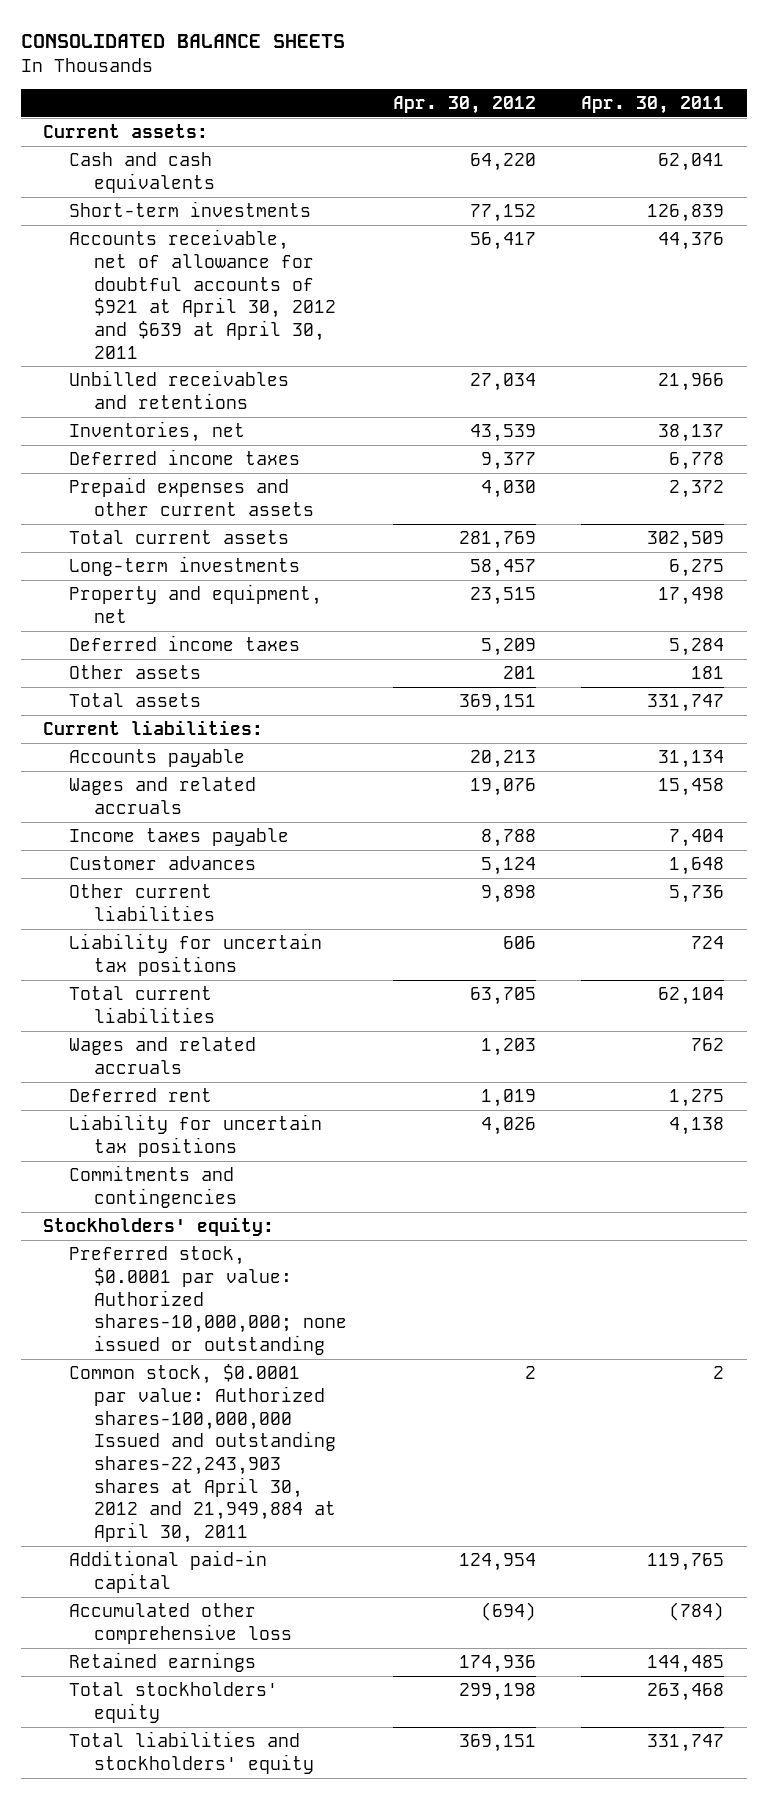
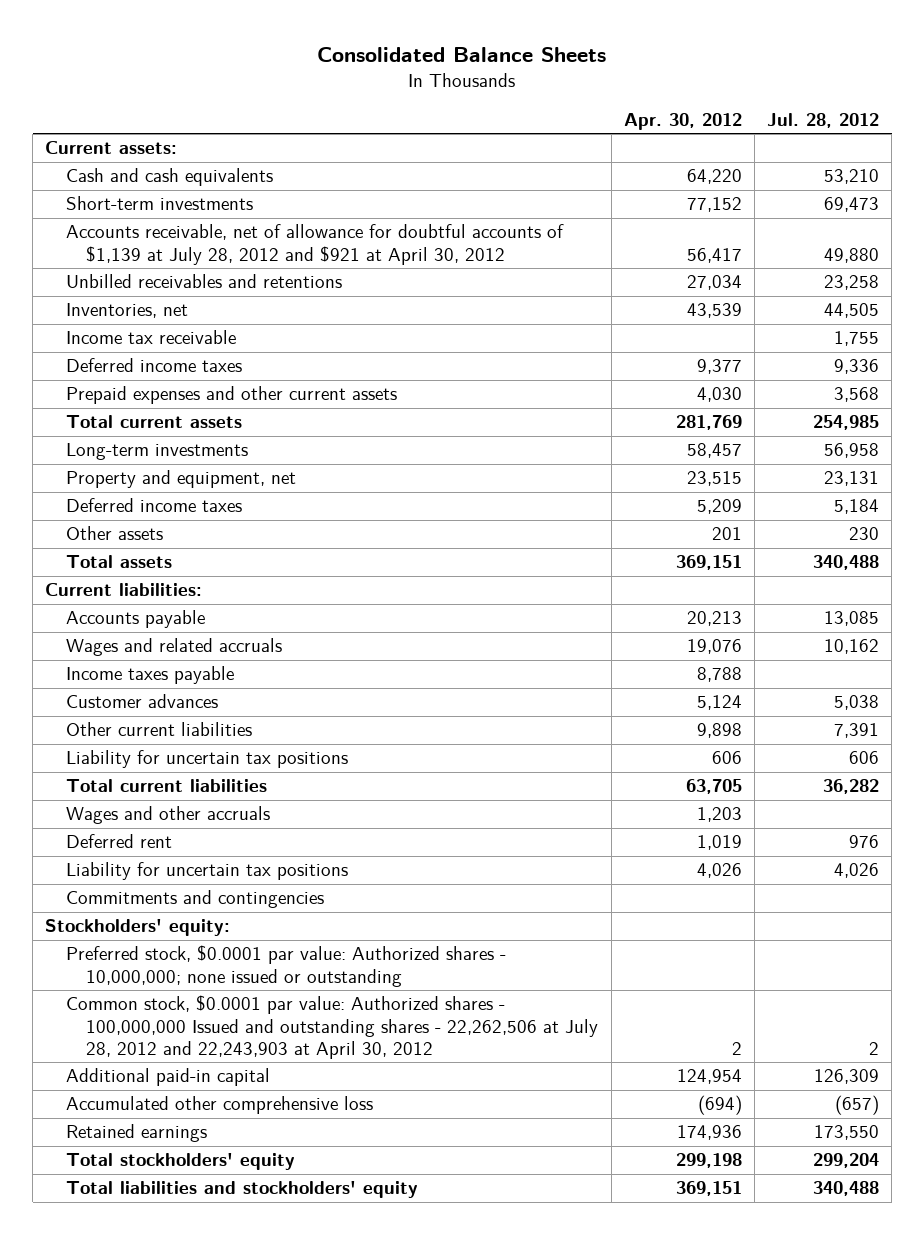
[20,33,345,48] CONSOLIDATED BALANCE SHEETS -> [317,46,607,62] Consolidated Balance Sheets
[581,96,725,115] Apr. 30, 2011 -> none
none -> [766,112,879,128] Jul. 28, 2012
[68,229,337,359] Accounts receivable, net of allowance for doubtful accounts of $921 at April 30, 2012 and $639 at April 30, 2011 -> [65,224,564,265] Accounts receivable, net of allowance for doubtful accounts of $1,139 at July 28, 2012 and $921 at April 30, 2012
none -> [65,330,236,345] Income tax receivable
[68,1037,256,1074] Wages and related accruals -> [65,806,270,825] Wages and other accruals
[68,1246,348,1355] Preferred stock, $0.0001 par value: Authorized shares-10,000,000; none issued or outstanding -> [65,945,506,987] Preferred stock, $0.0001 par value: Authorized shares - 10,000,000; none issued or outstanding
[68,1364,337,1544] Common stock, $0.0001 par value: Authorized shares-100,000,000 Issued and outstanding shares-22,243,903 shares at April 30, 2012 and 21,949,884 at April 30, 2011 -> [65,995,599,1059] Common stock, $0.0001 par value: Authorized shares - 100,000,000 Issued and outstanding shares - 22,262,506 at July 28, 2012 and 22,243,903 at April 30, 2012

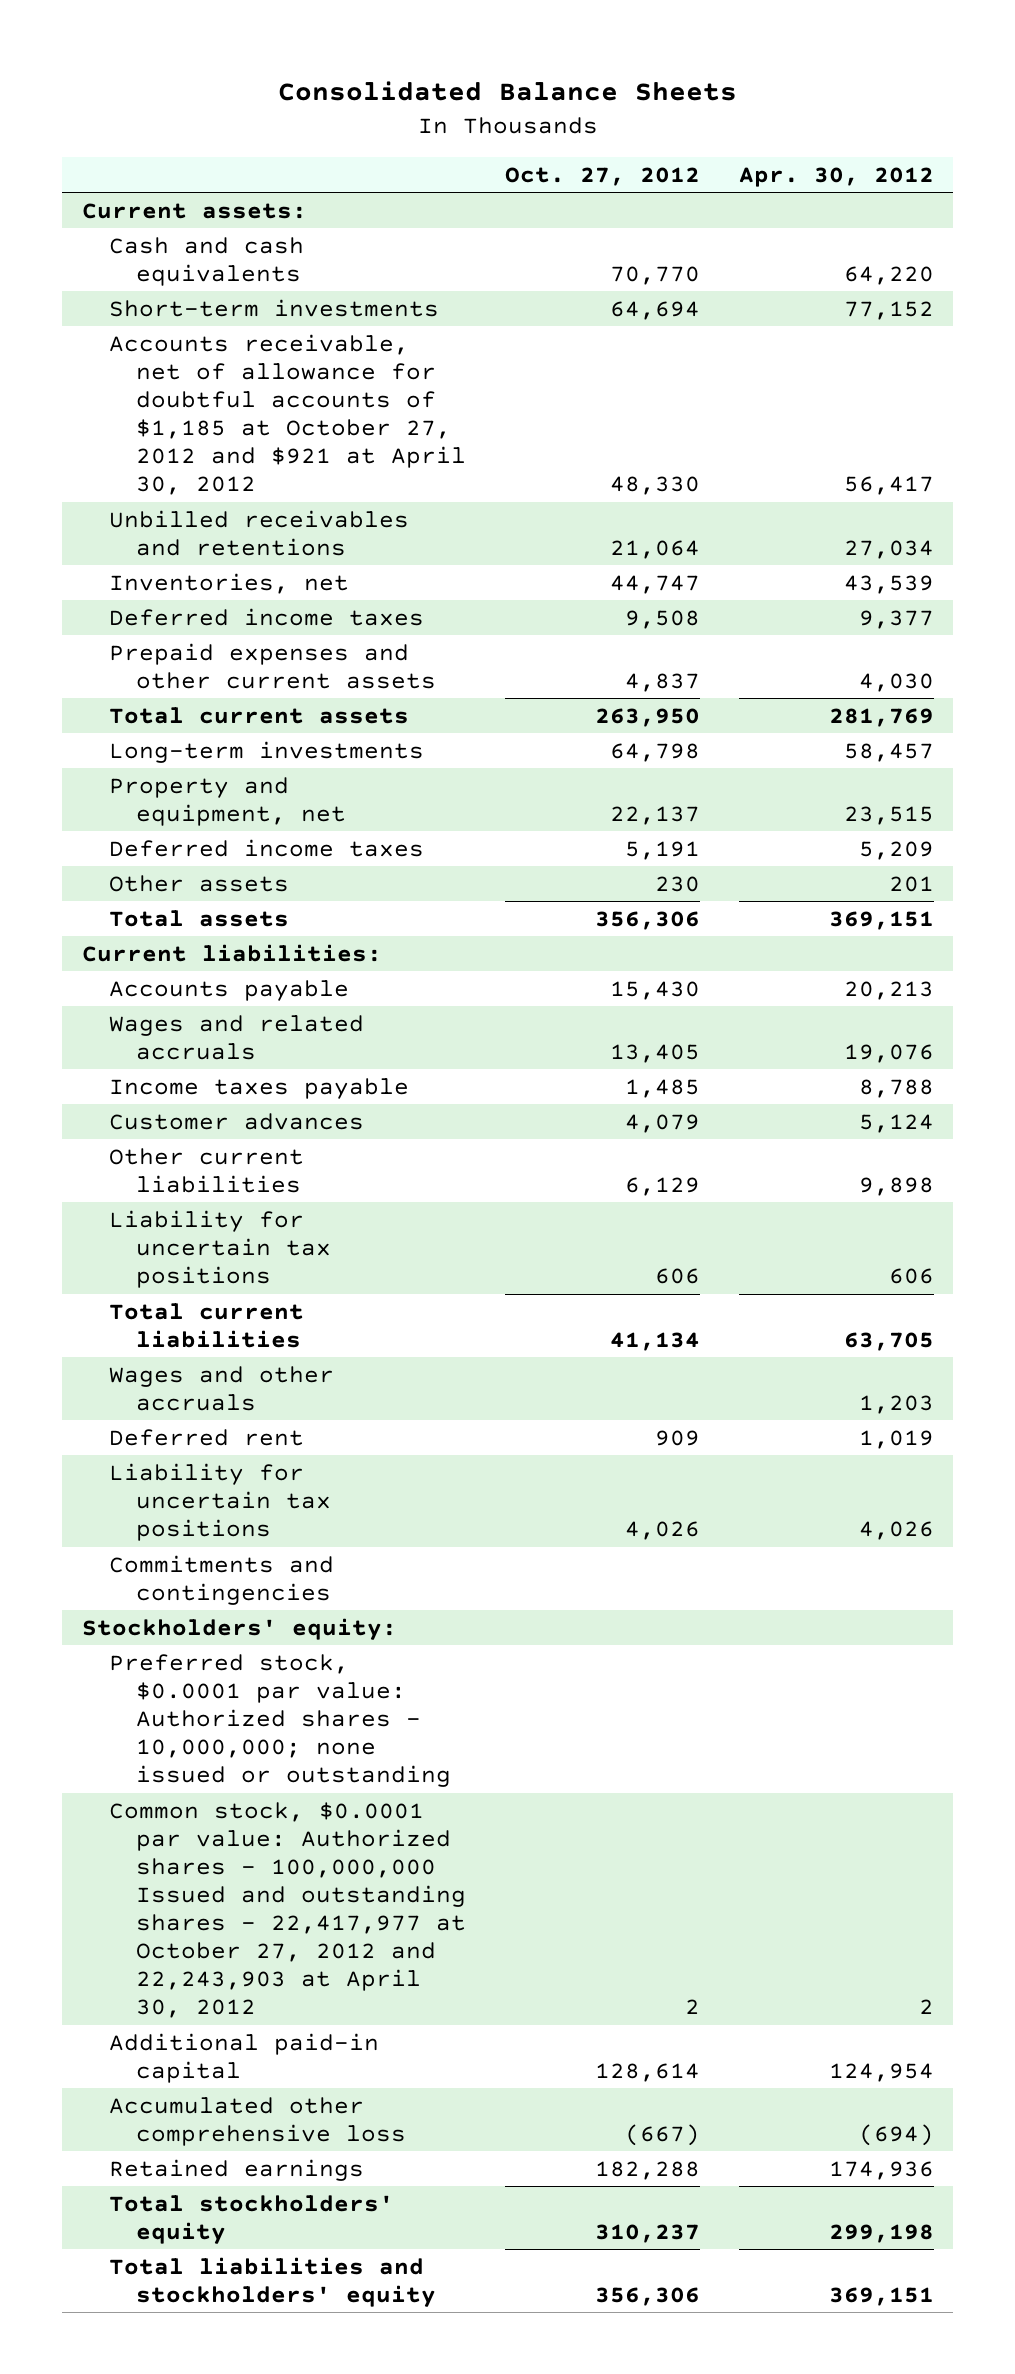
[766,112,879,128] Jul. 28, 2012 -> none
none -> [504,166,700,186] Oct. 27, 2012
[65,224,564,265] Accounts receivable, net of allowance for doubtful accounts of $1,139 at July 28, 2012 and $921 at April 30, 2012 -> [108,333,466,496] Accounts receivable, net of allowance for doubtful accounts of $1,185 at October 27, 2012 and $921 at April 30, 2012
[65,330,236,345] Income tax receivable -> none
[65,995,599,1059] Common stock, $0.0001 par value: Authorized shares - 100,000,000 Issued and outstanding shares - 22,262,506 at July 28, 2012 and 22,243,903 at April 30, 2012 -> [108,1801,466,2019] Common stock, $0.0001 par value: Authorized shares - 100,000,000 Issued and outstanding shares - 22,417,977 at October 27, 2012 and 22,243,903 at April 30, 2012

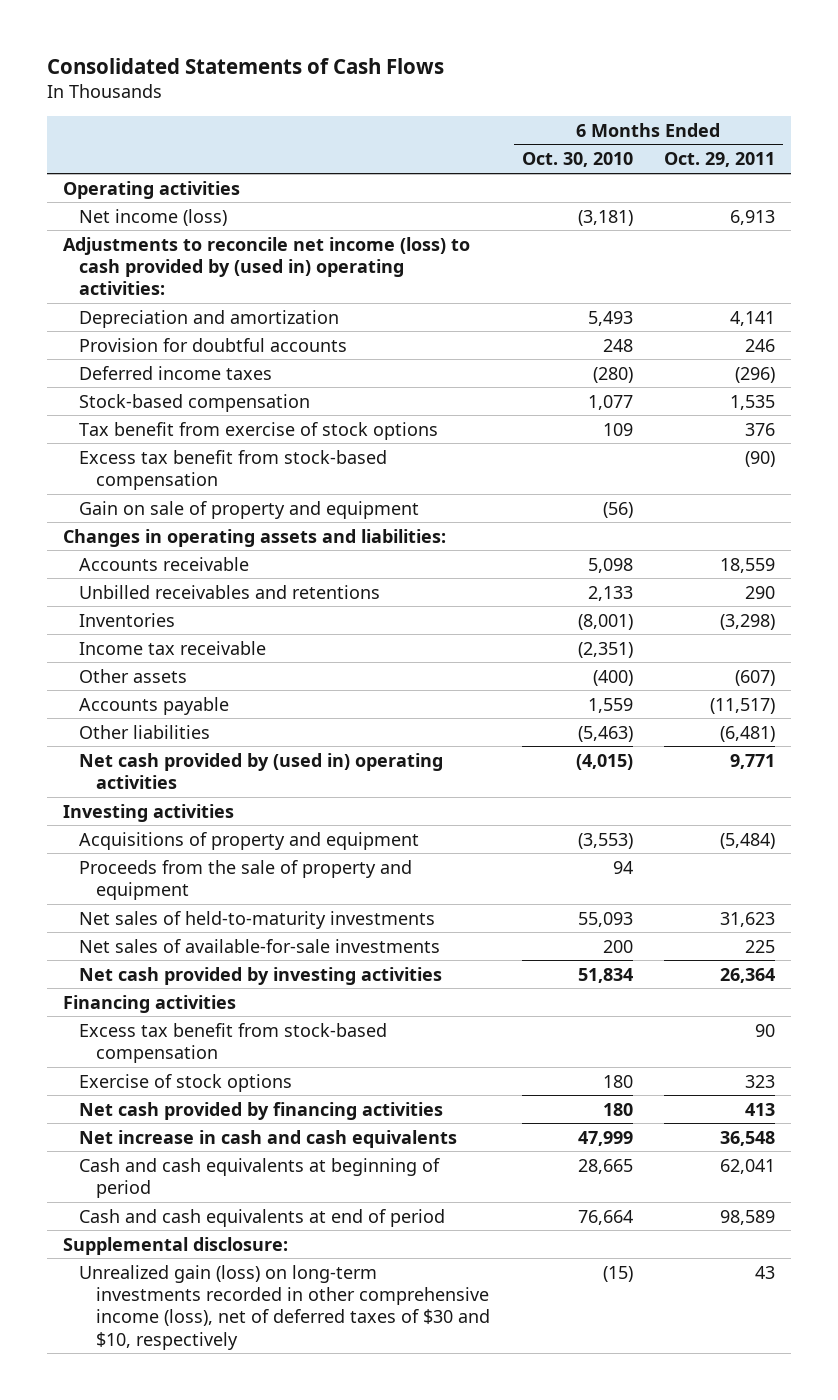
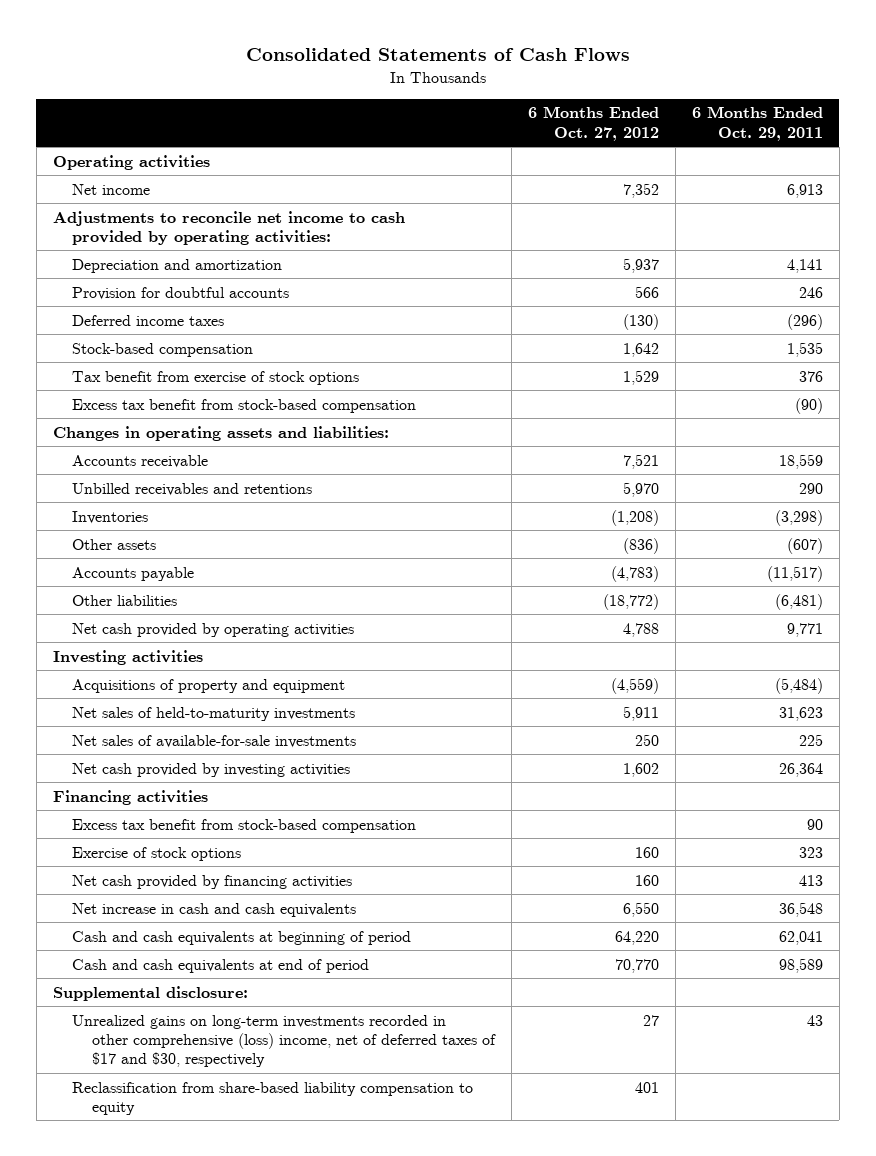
[521,152,633,168] Oct. 30, 2010 -> none
none -> [527,106,659,141] 6 Months Ended Oct. 27, 2012
[79,208,228,226] Net income (loss) -> [72,183,151,195] Net income
[62,236,470,296] Adjustments to reconcile net income (loss) to cash provided by (used in) operating activities: -> [52,210,405,245] Adjustments to reconcile net income to cash provided by operating activities:
[79,500,420,519] Gain on sale of property and equipment -> none
[79,640,267,655] Income tax receivable -> none
[79,752,444,789] Net cash provided by (used in) operating activities -> [72,622,355,637] Net cash provided by operating activities
[79,859,413,900] Proceeds from the sale of property and equipment -> none
[79,1264,490,1350] Unrealized gain (loss) on long-term investments recorded in other comprehensive income (loss), net of deferred taxes of $30 and $10, respectively -> [72,1014,496,1068] Unrealized gains on long-term investments recorded in other comprehensive (loss) income, net of deferred taxes of $17 and $30, respectively
none -> [72,1081,474,1115] Reclassification from share-based liability compensation to equity

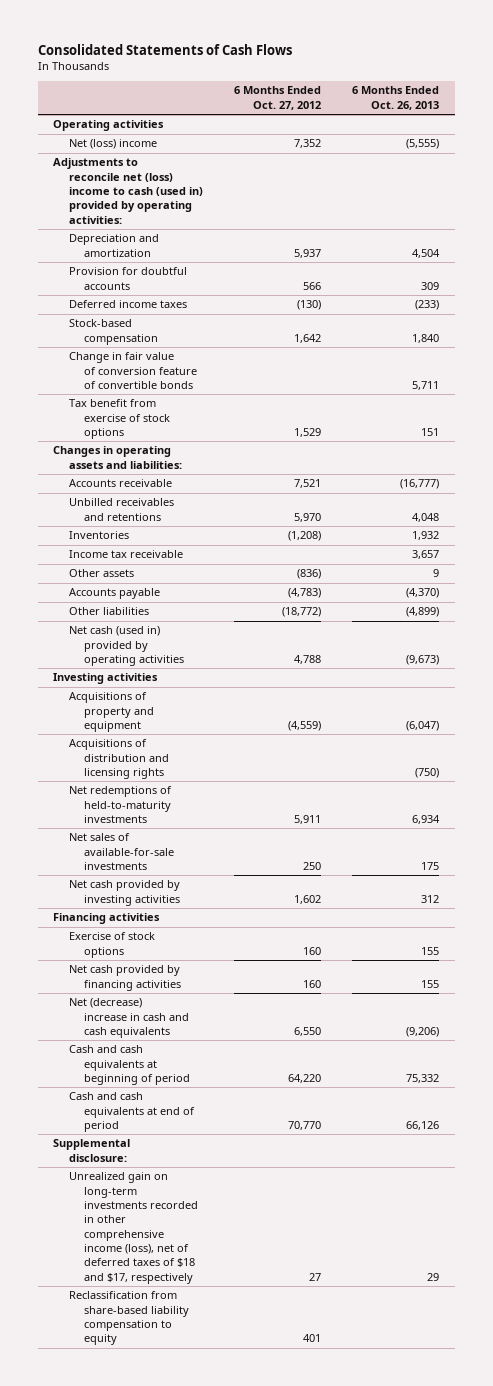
[691,106,823,141] 6 Months Ended Oct. 29, 2011 -> none
none -> [352,86,440,110] 6 Months Ended Oct. 26, 2013
[72,183,151,195] Net income -> [68,139,157,150] Net (loss) income
[52,210,405,245] Adjustments to reconcile net income to cash provided by operating activities: -> [53,158,203,224] Adjustments to reconcile net (loss) income to cash (used in) provided by operating activities:
none -> [68,352,197,390] Change in fair value of conversion feature of convertible bonds
[72,398,417,413] Excess tax benefit from stock-based compensation -> none
none -> [68,550,183,559] Income tax receivable
[72,622,355,637] Net cash provided by operating activities -> [68,626,184,667] Net cash (used in) provided by operating activities
none -> [68,739,169,780] Acquisitions of distribution and licensing rights
[72,706,356,721] Net sales of held-to-maturity investments -> [68,786,172,824] Net redemptions of held-to-maturity investments
[72,818,417,833] Excess tax benefit from stock-based compensation -> none
[72,902,357,917] Net increase in cash and cash equivalents -> [68,998,189,1039] Net (decrease) increase in cash and cash equivalents
[72,1014,496,1068] Unrealized gains on long-term investments recorded in other comprehensive (loss) income, net of deferred taxes of $17 and $30, respectively -> [68,1172,198,1284] Unrealized gain on long-term investments recorded in other comprehensive income (loss), net of deferred taxes of $18 and $17, respectively

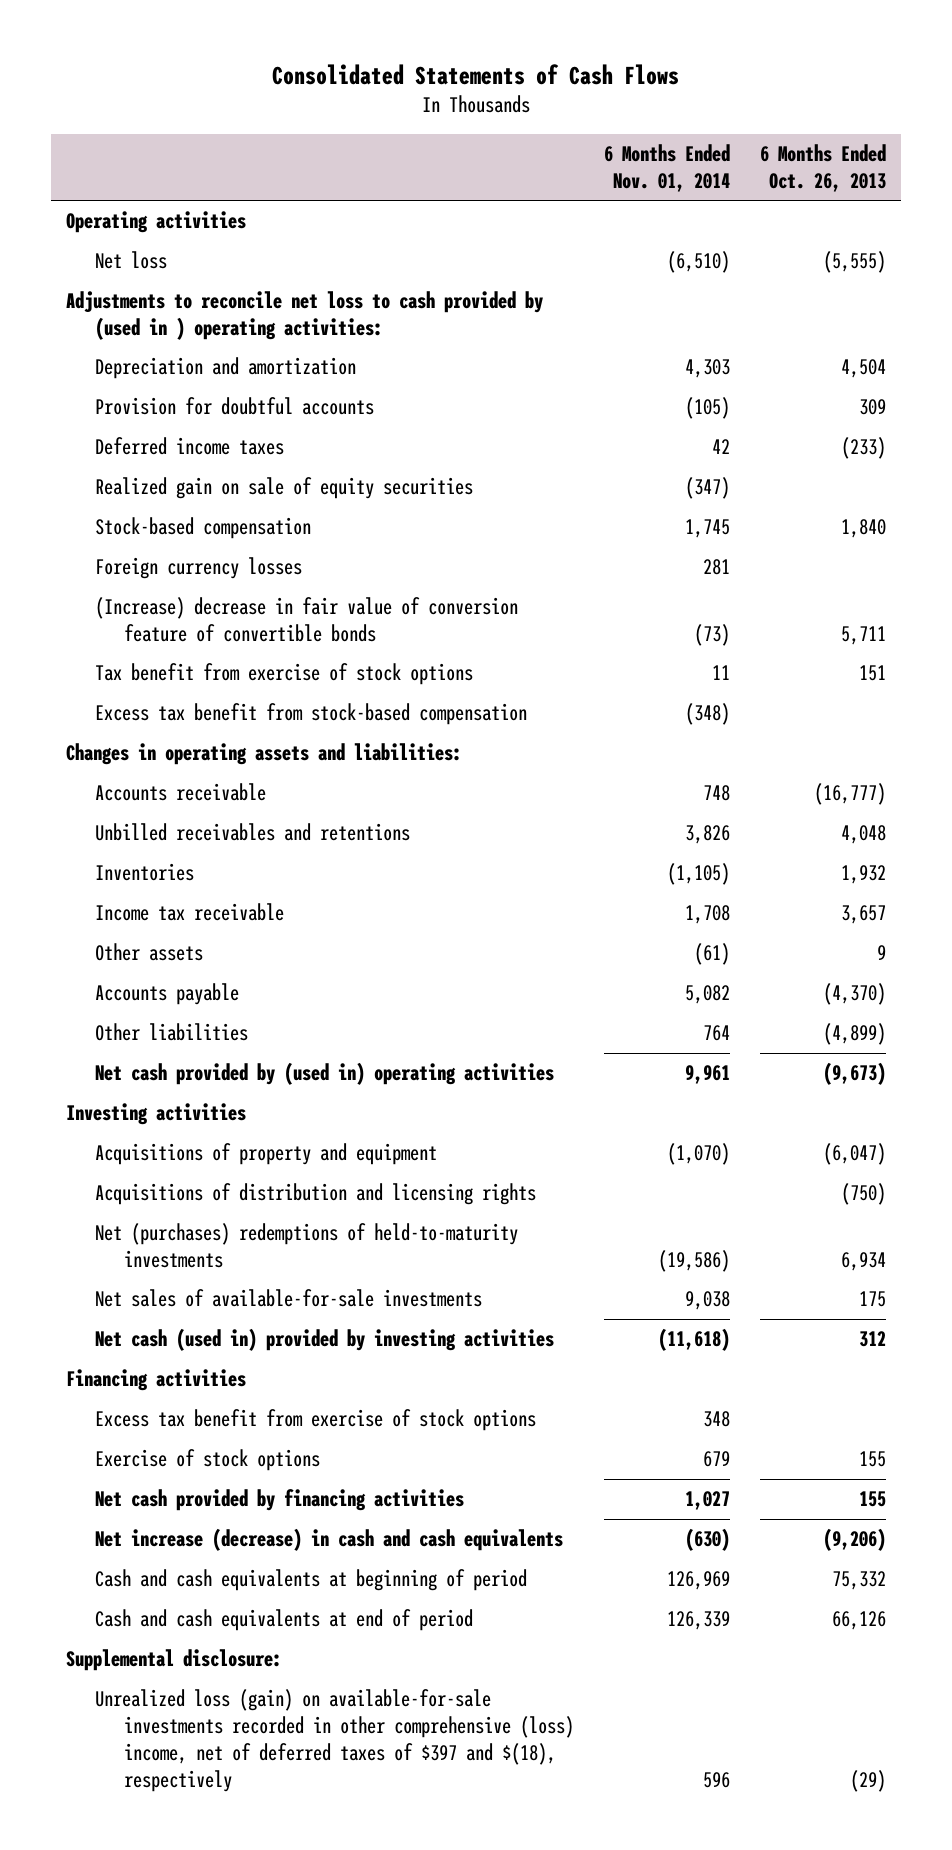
[233,86,321,110] 6 Months Ended Oct. 27, 2012 -> none
none -> [604,143,731,192] 6 Months Ended Nov. 01, 2014
[68,139,157,150] Net (loss) income -> [94,251,167,270] Net loss
[53,158,203,224] Adjustments to reconcile net (loss) income to cash (used in) provided by operating activities: -> [65,291,543,341] Adjustments to reconcile net loss to cash provided by (used in ) operating activities:
none -> [94,477,473,500] Realized gain on sale of equity securities
none -> [94,557,302,580] Foreign currency losses
[68,352,197,390] Change in fair value of conversion feature of convertible bonds -> [94,597,518,643] (Increase) decrease in fair value of conversion feature of convertible bonds
none -> [94,703,527,726] Excess tax benefit from stock-based compensation
[68,626,184,667] Net cash (used in) provided by operating activities -> [94,1062,554,1086] Net cash provided by (used in) operating activities
[68,786,172,824] Net redemptions of held-to-maturity investments -> [94,1223,518,1269] Net (purchases) redemptions of held-to-maturity investments
[68,880,180,906] Net cash provided by investing activities -> [94,1328,554,1352] Net cash (used in) provided by investing activities
none -> [94,1409,536,1432] Excess tax benefit from exercise of stock options
[68,998,189,1039] Net (decrease) increase in cash and cash equivalents -> [94,1528,563,1552] Net increase (decrease) in cash and cash equivalents
[68,1291,189,1346] Reclassification from share-based liability compensation to equity -> none
[68,1172,198,1284] Unrealized gain on long-term investments recorded in other comprehensive income (loss), net of deferred taxes of $18 and $17, respectively -> [94,1689,575,1792] Unrealized loss (gain) on available-for-sale investments recorded in other comprehensive (loss) income, net of deferred taxes of $397 and $(18), respectively
[427,1272,440,1281] 29 -> [849,1769,886,1792] (29)

